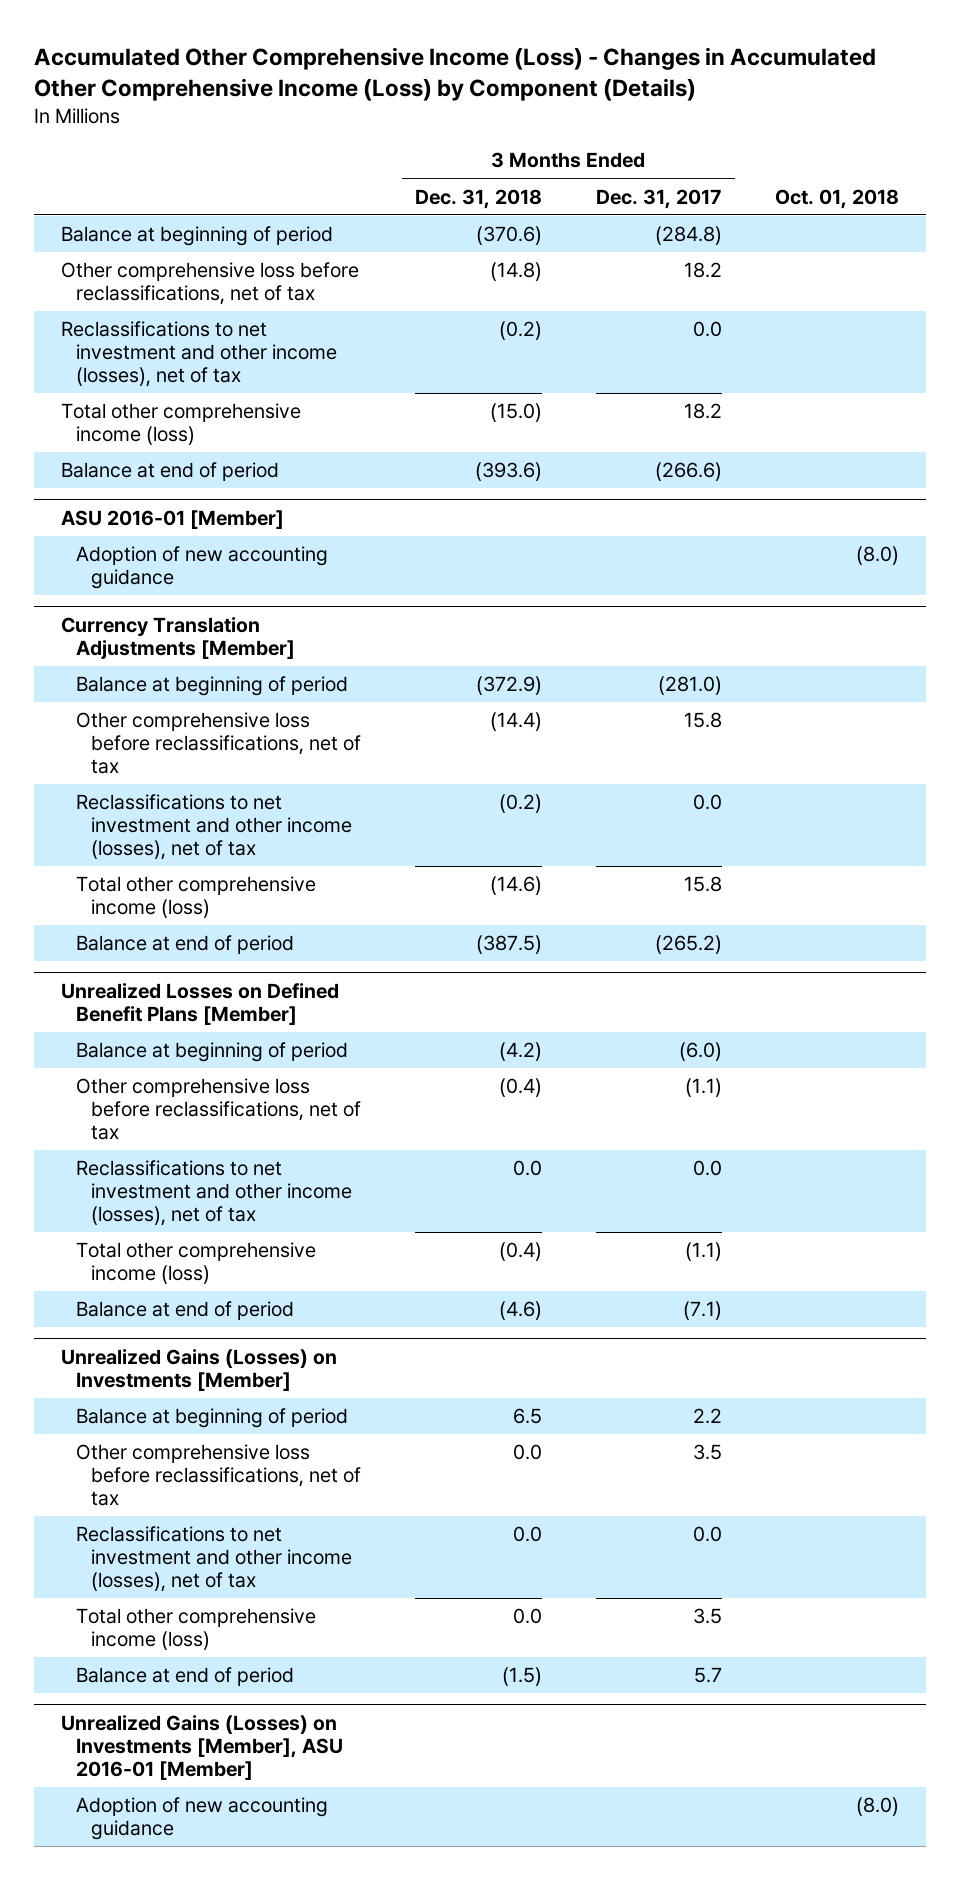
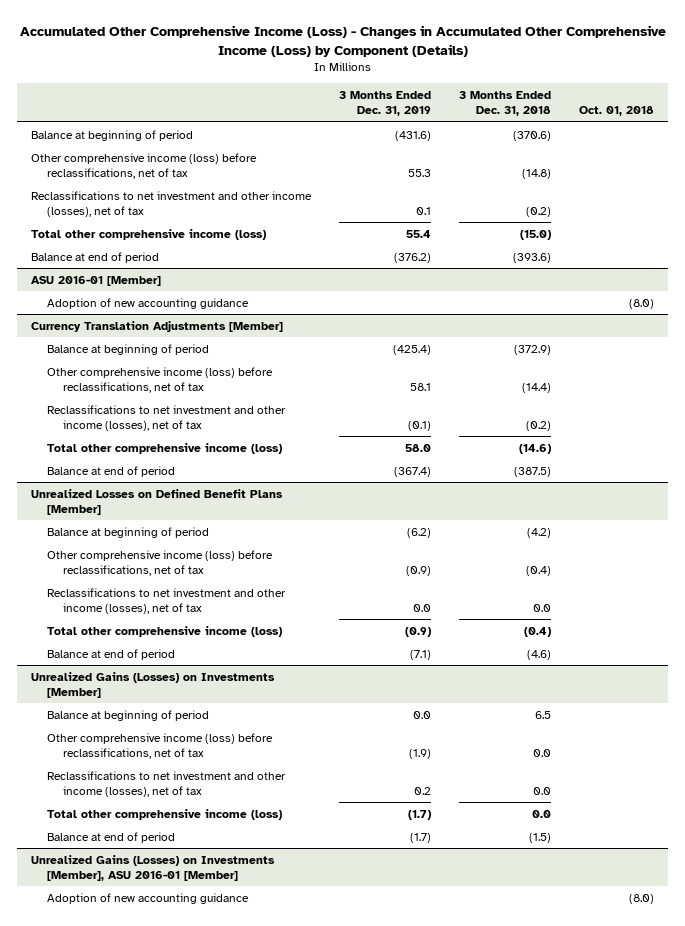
[595,188,722,209] Dec. 31, 2017 -> none
none -> [339,90,432,117] 3 Months Ended Dec. 31, 2019
[61,262,360,306] Other comprehensive loss before reclassifications, net of tax -> [31,152,258,180] Other comprehensive income (loss) before reclassifications, net of tax
[76,712,362,775] Other comprehensive loss before reclassifications, net of tax -> [47,366,274,394] Other comprehensive income (loss) before reclassifications, net of tax
[76,1078,362,1141] Other comprehensive loss before reclassifications, net of tax -> [47,549,274,577] Other comprehensive income (loss) before reclassifications, net of tax
[76,1444,362,1507] Other comprehensive loss before reclassifications, net of tax -> [47,732,274,760] Other comprehensive income (loss) before reclassifications, net of tax

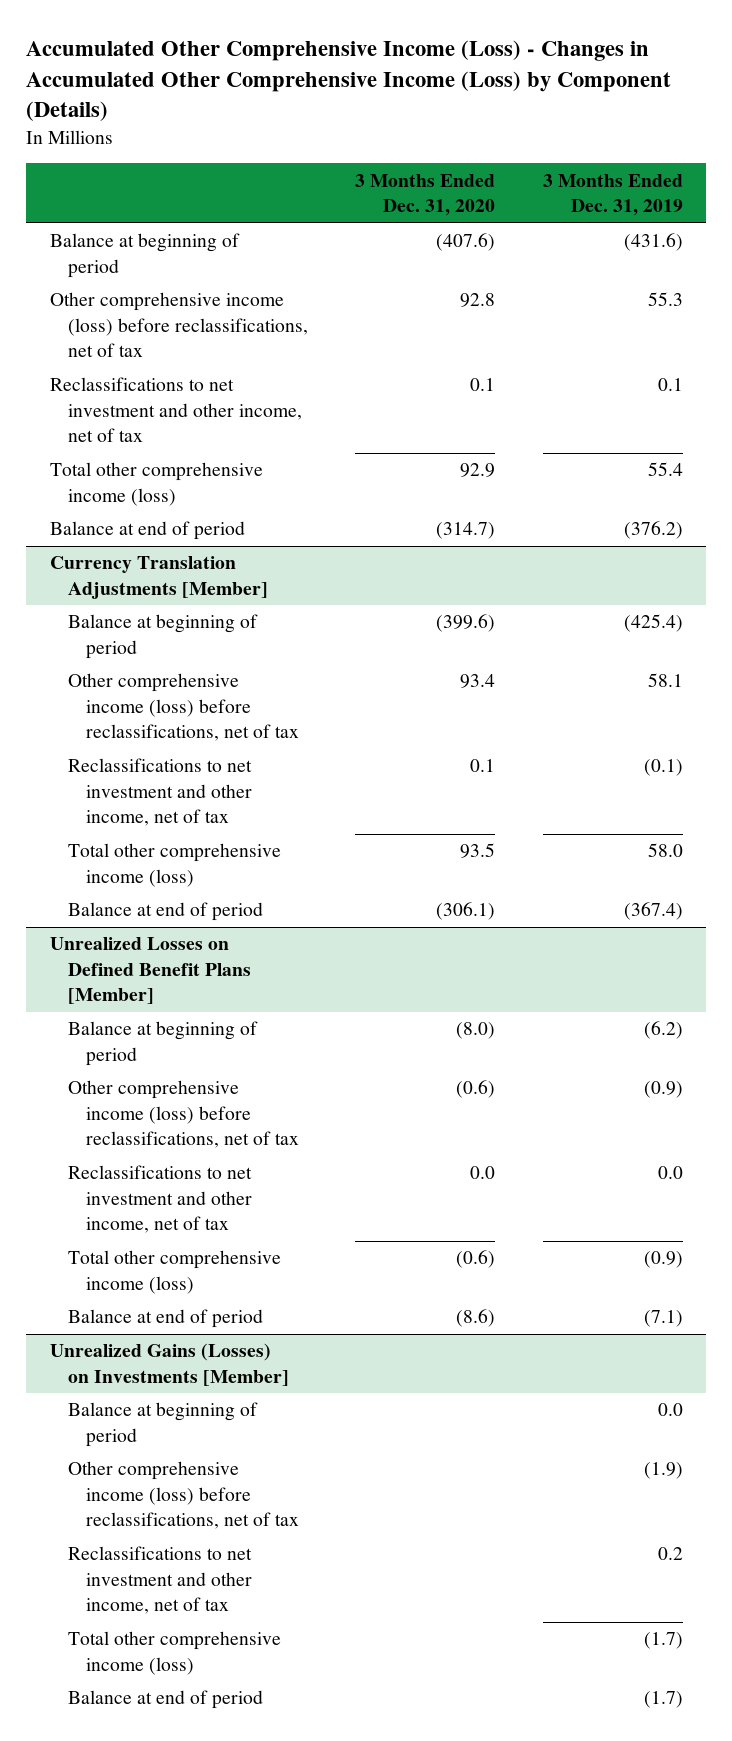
[459,90,552,117] 3 Months Ended Dec. 31, 2018 -> none
[579,106,655,117] Oct. 01, 2018 -> none
none -> [355,173,496,217] 3 Months Ended Dec. 31, 2020
[31,190,313,218] Reclassifications to net investment and other income (losses), net of tax -> [49,377,302,443] Reclassifications to net investment and other income, net of tax
[31,275,162,286] ASU 2016-01 [Member] -> none
[47,297,250,309] Adoption of new accounting guidance -> none
[47,404,287,432] Reclassifications to net investment and other income (losses), net of tax -> [67,758,252,827] Reclassifications to net investment and other income, net of tax
[47,587,287,615] Reclassifications to net investment and other income (losses), net of tax -> [67,1165,252,1234] Reclassifications to net investment and other income, net of tax
[47,770,287,798] Reclassifications to net investment and other income (losses), net of tax -> [67,1546,252,1615] Reclassifications to net investment and other income, net of tax
[31,854,276,882] Unrealized Gains (Losses) on Investments [Member], ASU 2016-01 [Member] -> none
[47,892,250,904] Adoption of new accounting guidance -> none

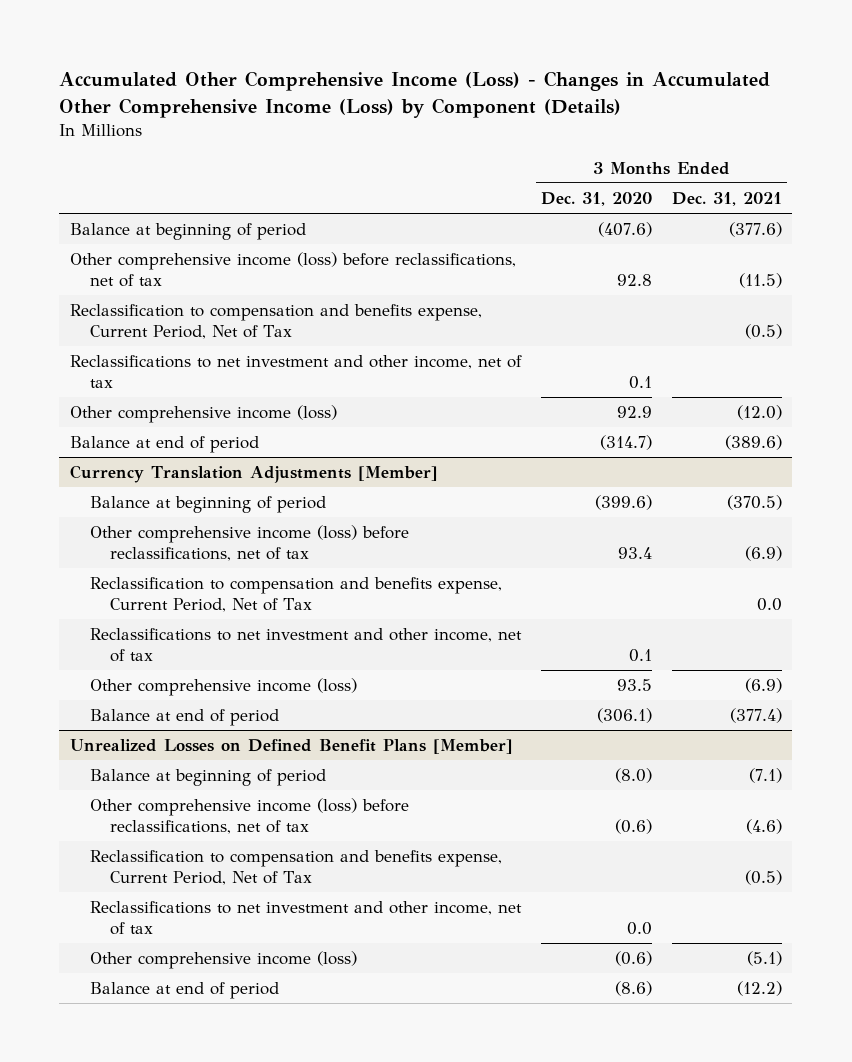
[542,173,683,217] 3 Months Ended Dec. 31, 2019 -> none
none -> [672,192,783,207] Dec. 31, 2021
none -> [69,304,482,339] Reclassification to compensation and benefits expense, Current Period, Net of Tax
[49,462,263,506] Total other comprehensive income (loss) -> [69,405,337,424] Other comprehensive income (loss)
none -> [89,577,502,612] Reclassification to compensation and benefits expense, Current Period, Net of Tax
[67,843,281,887] Total other comprehensive income (loss) -> [89,678,357,697] Other comprehensive income (loss)
none -> [89,850,502,885] Reclassification to compensation and benefits expense, Current Period, Net of Tax
[67,1250,281,1294] Total other comprehensive income (loss) -> [89,951,357,970] Other comprehensive income (loss)
[49,1343,289,1386] Unrealized Gains (Losses) on Investments [Member] -> none
[67,1402,258,1447] Balance at beginning of period -> none
[67,1461,299,1530] Other comprehensive income (loss) before reclassifications, net of tax -> none
[67,1546,252,1615] Reclassifications to net investment and other income, net of tax -> none
[67,1631,281,1675] Total other comprehensive income (loss) -> none
[67,1690,263,1710] Balance at end of period -> none

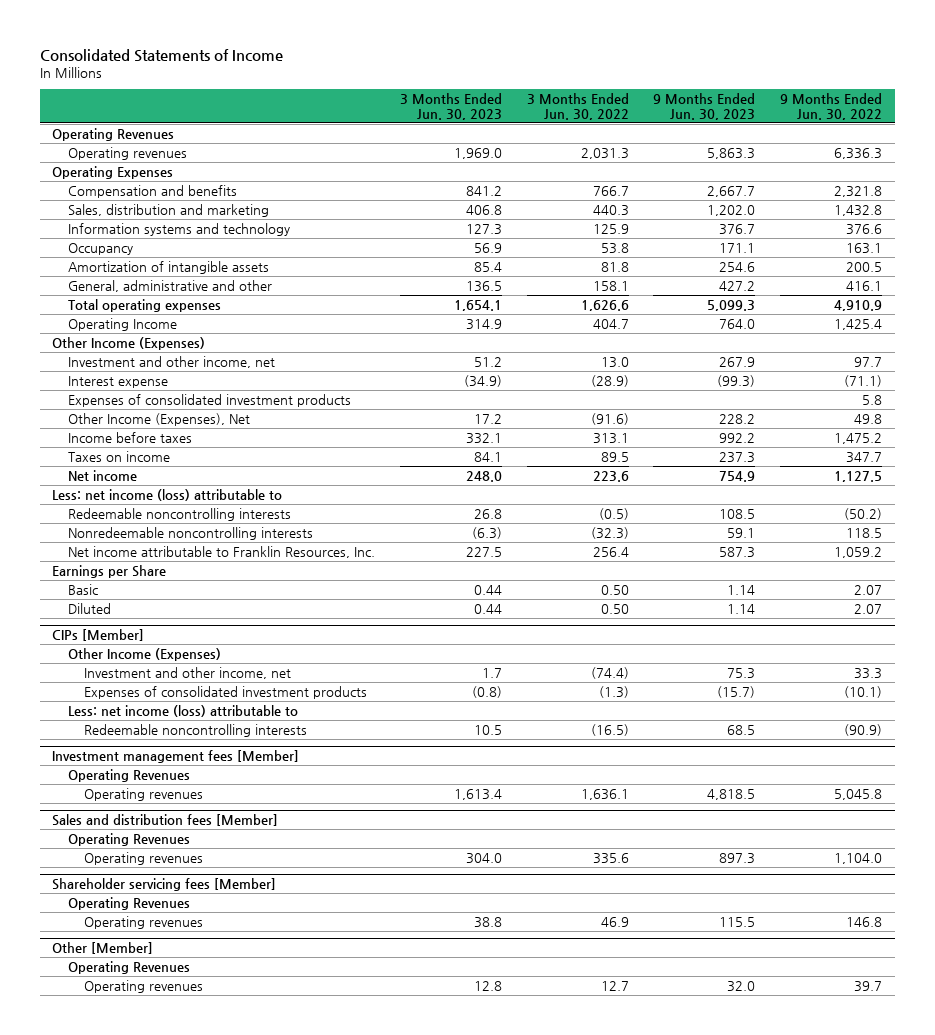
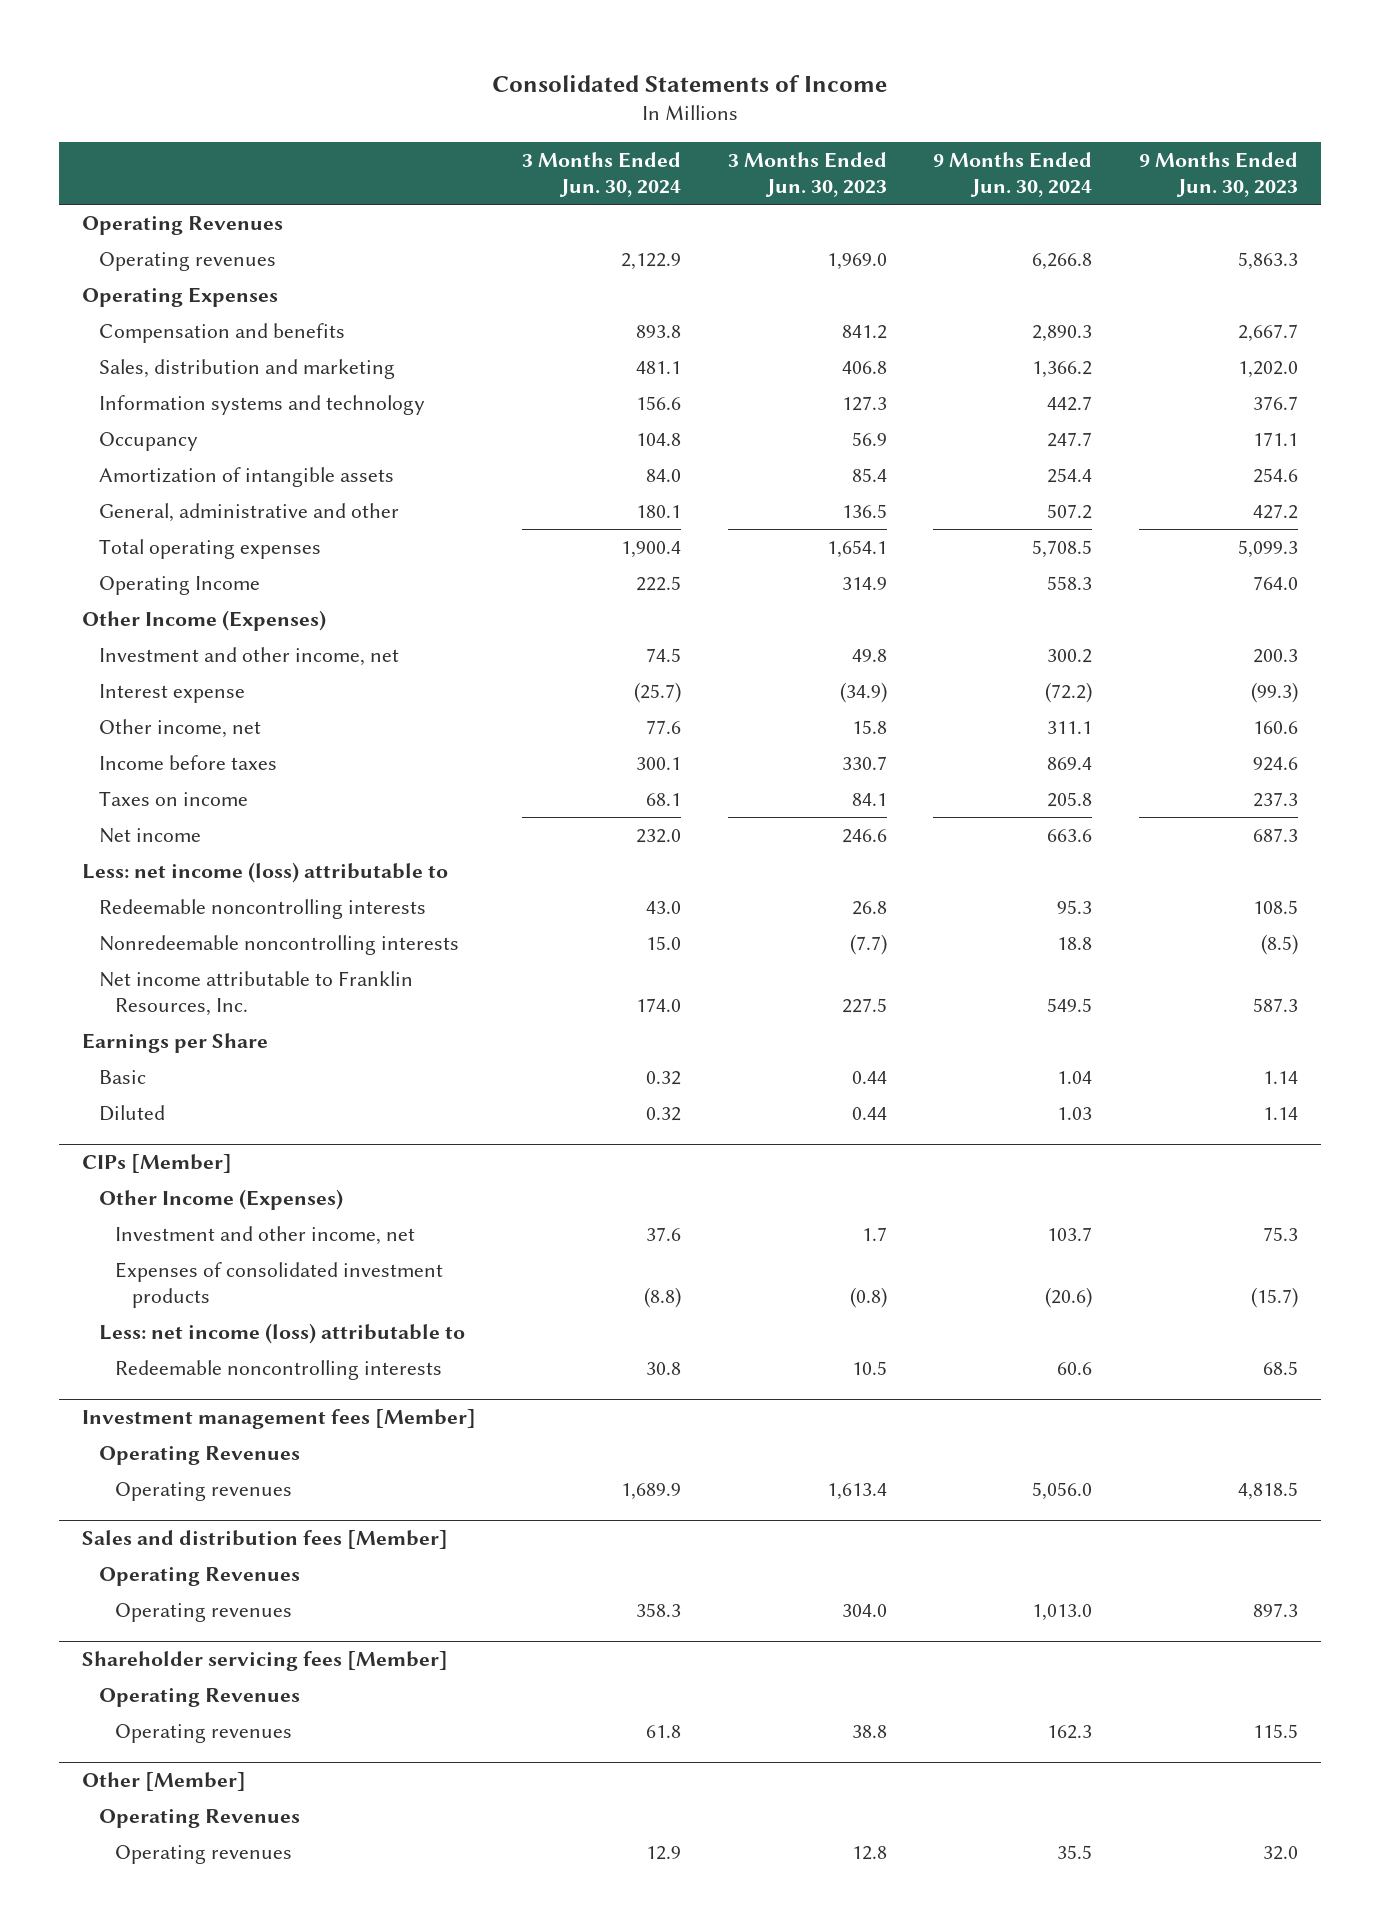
[526,92,629,120] 3 Months Ended Jun. 30, 2022 -> none
[780,92,883,120] 9 Months Ended Jun. 30, 2022 -> none
none -> [522,151,682,197] 3 Months Ended Jun. 30, 2024
none -> [933,151,1093,197] 9 Months Ended Jun. 30, 2024
[473,356,502,367] 51.2 -> [851,649,887,663] 49.8
[719,356,756,367] 267.9 -> [1252,649,1298,664] 200.3
[68,393,352,407] Expenses of consolidated investment products -> none
[68,412,251,426] Other Income (Expenses), Net -> [98,719,261,739] Other income, net
[473,413,502,424] 17.2 -> [851,720,887,735] 15.8
[719,413,756,424] 228.2 -> [1252,721,1298,735] 160.6
[465,432,502,444] 332.1 -> [841,756,887,771] 330.7
[719,432,756,443] 992.2 -> [1252,757,1298,772] 924.6
[465,470,502,482] 248.0 -> [841,829,887,844] 246.6
[719,470,756,482] 754.9 -> [1252,828,1298,843] 687.3
[471,526,502,539] (6.3) -> [849,934,887,956] (7.7)
[727,527,756,538] 59.1 -> [1260,934,1298,956] (8.5)

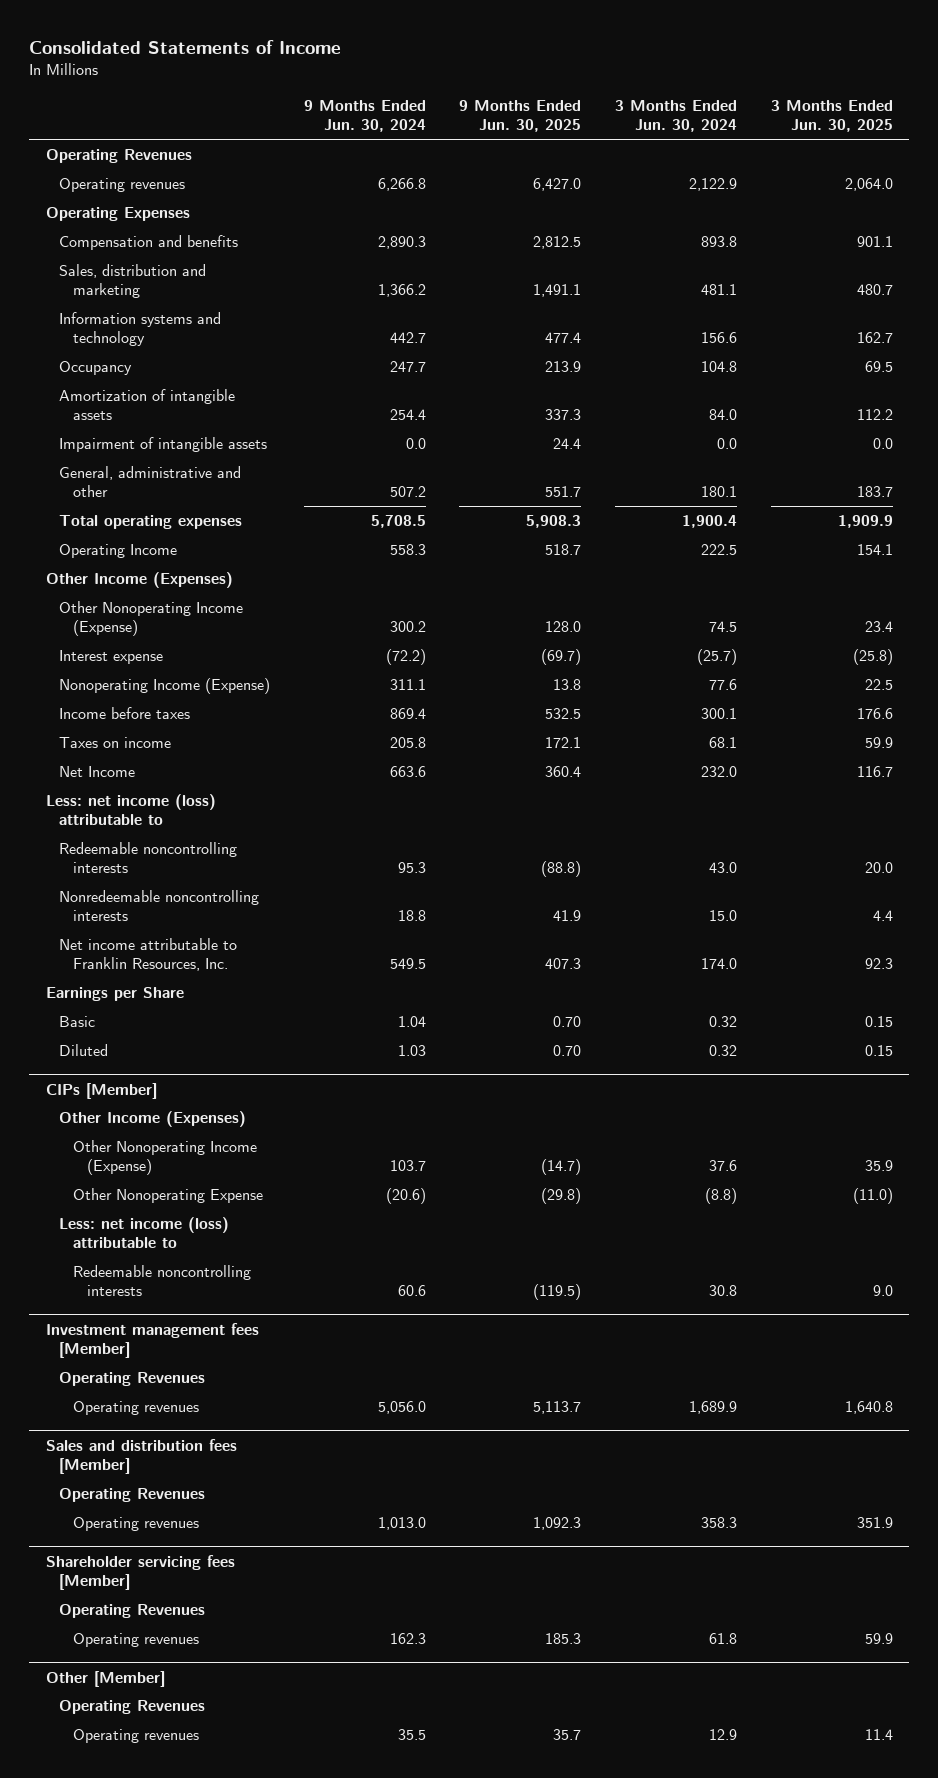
[727,151,887,197] 3 Months Ended Jun. 30, 2023 -> none
[1138,151,1298,197] 9 Months Ended Jun. 30, 2023 -> none
none -> [459,100,582,133] 9 Months Ended Jun. 30, 2025
none -> [770,100,893,133] 3 Months Ended Jun. 30, 2025
none -> [59,436,268,452] Impairment of intangible assets
[98,647,399,667] Investment and other income, net -> [59,600,244,637] Other Nonoperating Income (Expense)
[98,719,261,739] Other income, net -> [59,677,271,694] Nonoperating Income (Expense)
[98,828,201,844] Net income -> [59,765,136,777] Net Income
[115,1226,416,1246] Investment and other income, net -> [73,1139,258,1176] Other Nonoperating Income (Expense)
[115,1262,444,1309] Expenses of consolidated investment products -> [73,1187,264,1203] Other Nonoperating Expense

